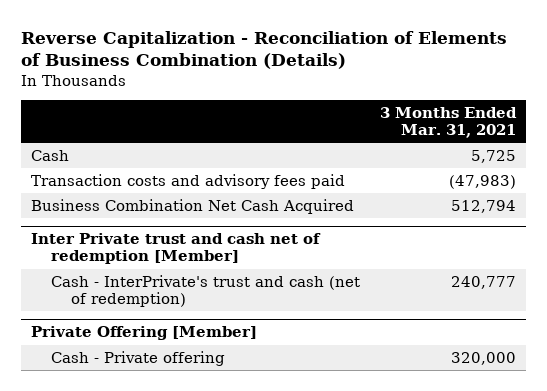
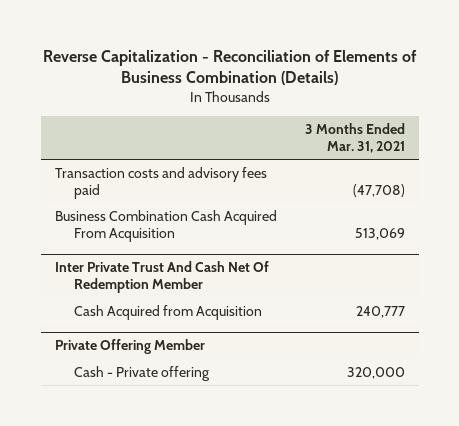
[31,149,70,161] Cash -> none
[448,174,516,189] (47,983) -> [352,183,405,197] (47,708)
[31,198,355,214] Business Combination Net Cash Acquired -> [54,209,277,242] Business Combination Cash Acquired From Acquisition
[450,199,516,213] 512,794 -> [354,227,405,240] 513,069
[31,233,322,265] Inter Private trust and cash net of redemption [Member] -> [54,261,269,294] Inter Private Trust And Cash Net Of Redemption Member
[50,274,360,307] Cash - InterPrivate's trust and cash (net of redemption) -> [73,304,262,320] Cash Acquired from Acquisition
[31,326,258,341] Private Offering [Member] -> [54,339,205,355] Private Offering Member

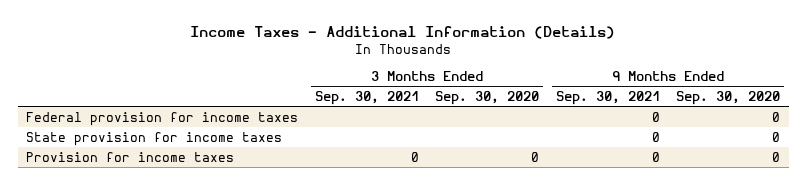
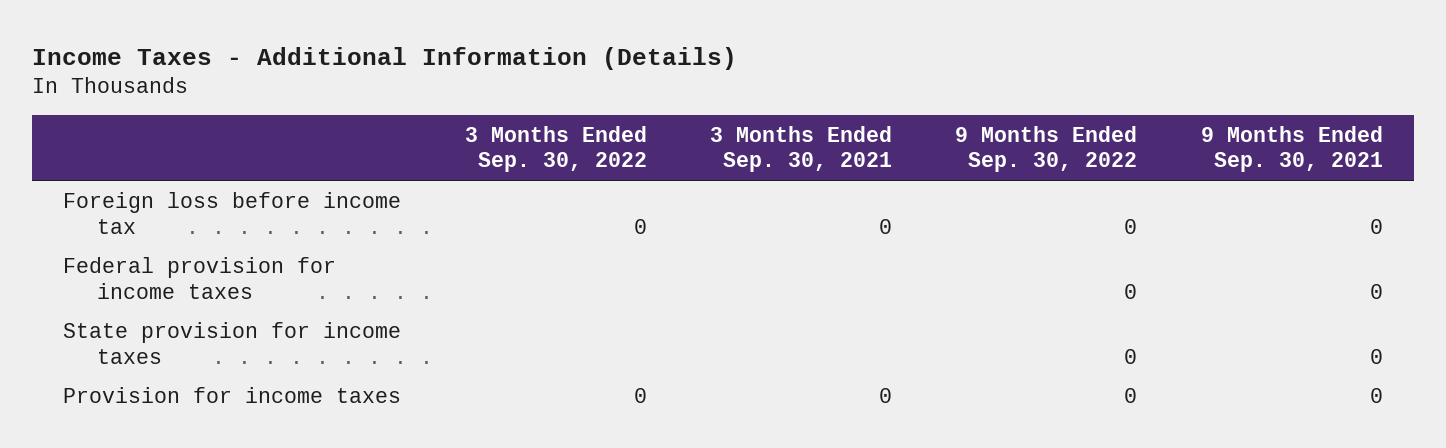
[435,90,540,105] Sep. 30, 2020 -> none
[676,90,781,105] Sep. 30, 2020 -> none
none -> [464,125,647,173] 3 Months Ended Sep. 30, 2022
none -> [955,125,1138,173] 9 Months Ended Sep. 30, 2022
none -> [63,191,402,234] Foreign loss before income tax

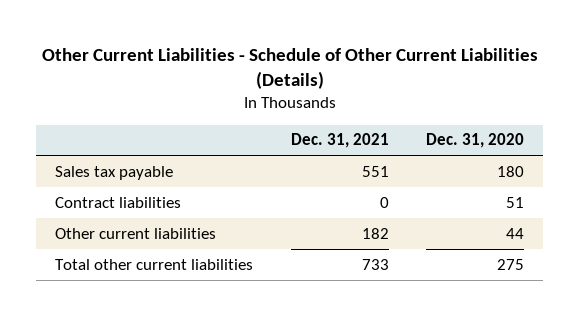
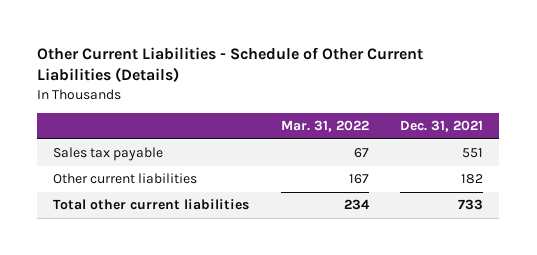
[426,133,525,149] Dec. 31, 2020 -> none
none -> [280,120,369,133] Mar. 31, 2022
[54,196,181,208] Contract liabilities -> none

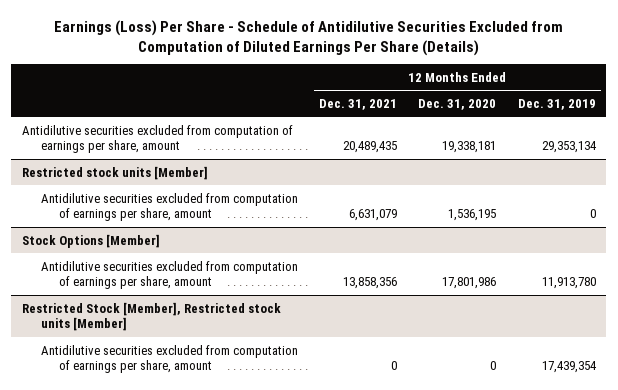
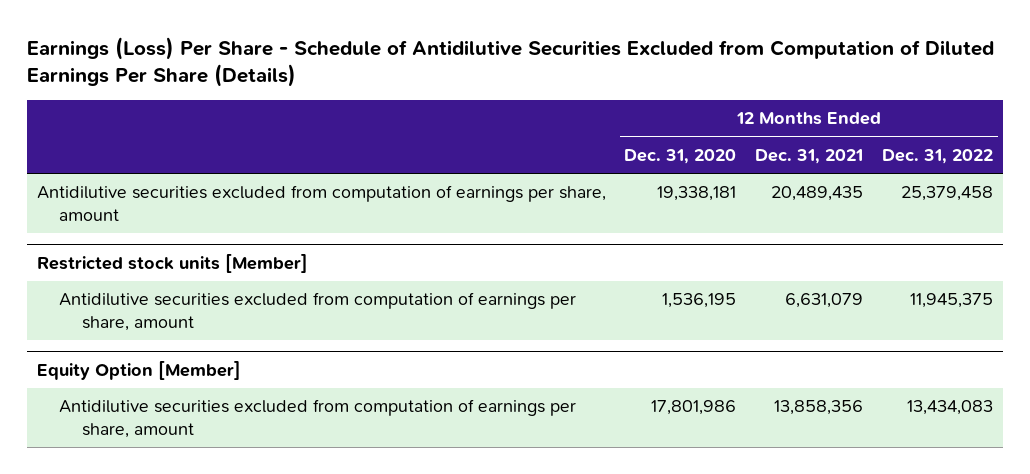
[517,98,596,110] Dec. 31, 2019 -> none
none -> [882,148,994,164] Dec. 31, 2022
[22,233,161,248] Stock Options [Member] -> [36,360,241,380] Equity Option [Member]
[22,301,282,332] Restricted Stock [Member], Restricted stock units [Member] -> none
[40,344,298,374] Antidilutive securities excluded from computation of earnings per share, amount -> none

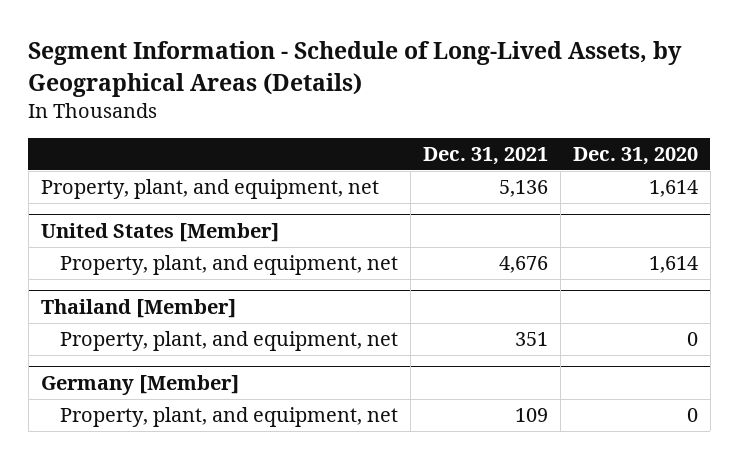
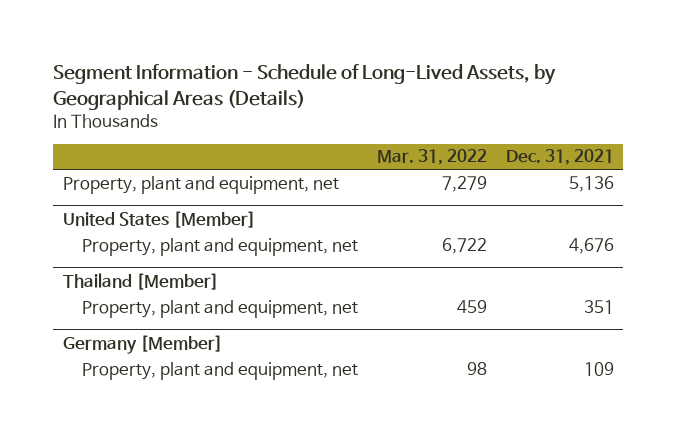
[572,147,698,166] Dec. 31, 2020 -> none
none -> [377,149,488,166] Mar. 31, 2022
[40,179,379,200] Property, plant, and equipment, net -> [62,175,339,194] Property, plant and equipment, net
[59,255,398,276] Property, plant, and equipment, net -> [82,237,359,256] Property, plant and equipment, net
[59,331,398,352] Property, plant, and equipment, net -> [82,299,359,318] Property, plant and equipment, net
[59,407,398,428] Property, plant, and equipment, net -> [82,361,359,380] Property, plant and equipment, net

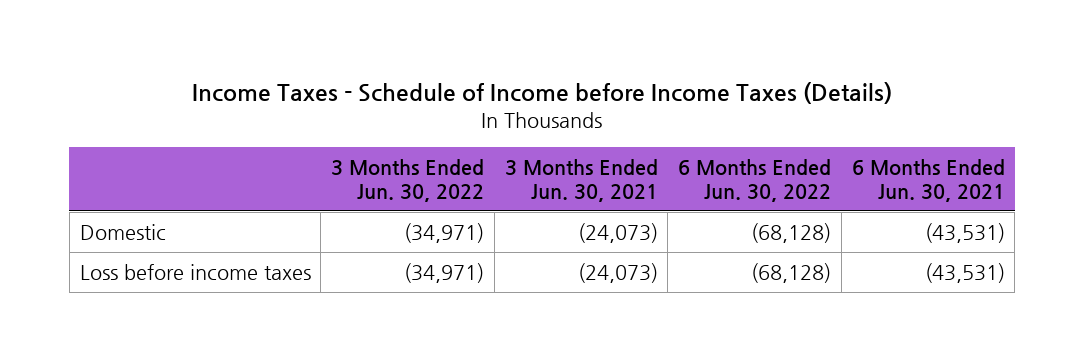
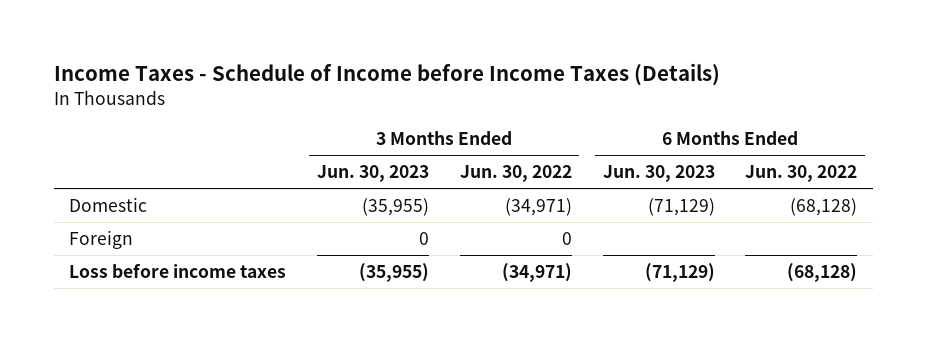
[504,158,658,202] 3 Months Ended Jun. 30, 2021 -> none
[851,158,1005,202] 6 Months Ended Jun. 30, 2021 -> none
none -> [316,165,429,183] Jun. 30, 2023
none -> [602,165,715,183] Jun. 30, 2023
none -> [69,229,134,249] Foreign

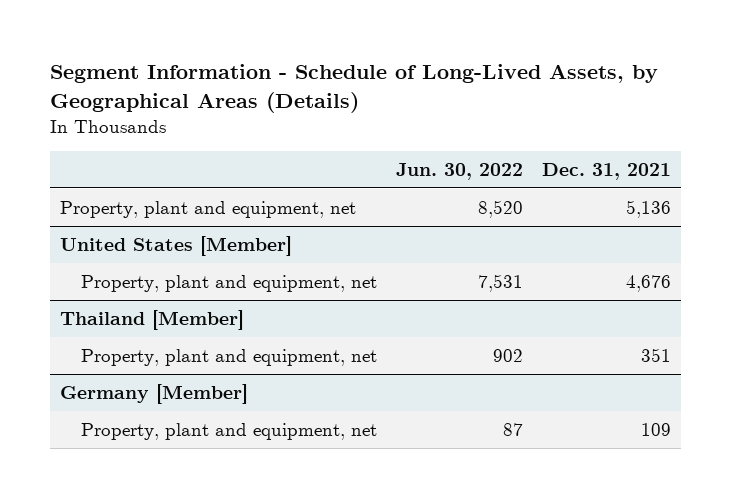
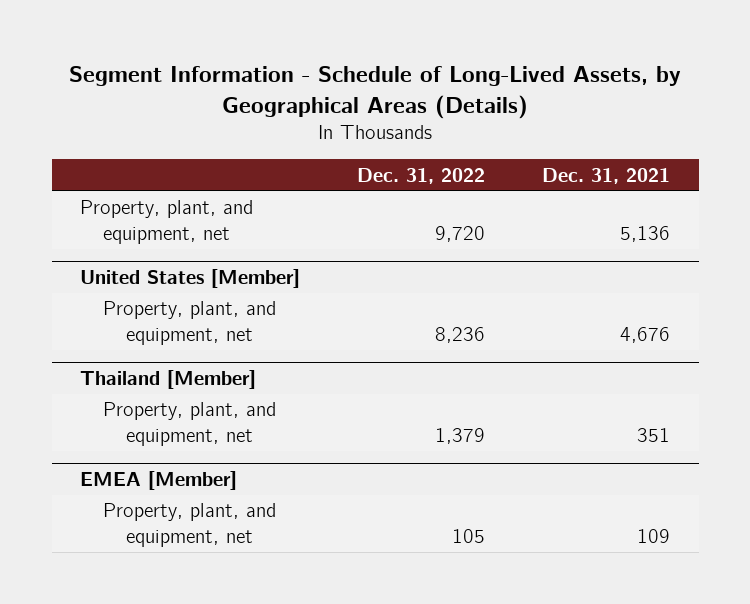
[396,162,524,180] Jun. 30, 2022 -> none
none -> [357,167,486,184] Dec. 31, 2022
[60,200,357,218] Property, plant and equipment, net -> [80,200,254,244] Property, plant, and equipment, net
[80,274,377,292] Property, plant and equipment, net -> [103,301,277,345] Property, plant, and equipment, net
[60,383,249,404] Germany [Member] -> none
[80,348,377,366] Property, plant and equipment, net -> [103,402,277,446] Property, plant, and equipment, net
none -> [80,471,238,491] EMEA [Member]
[80,422,377,440] Property, plant and equipment, net -> [103,503,277,547] Property, plant, and equipment, net

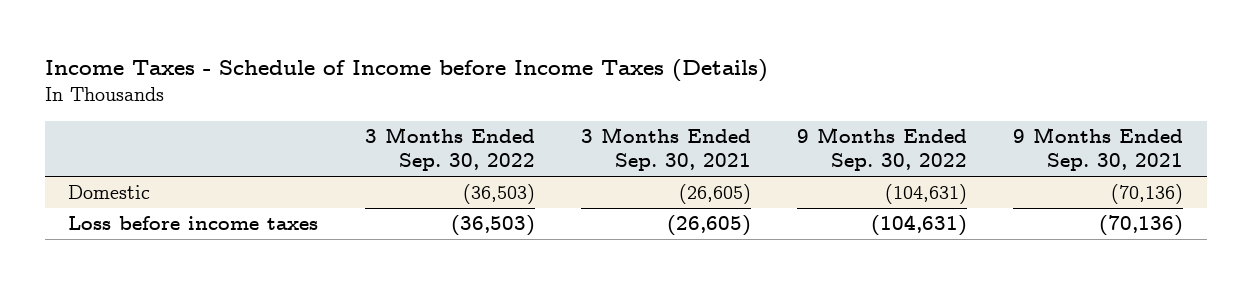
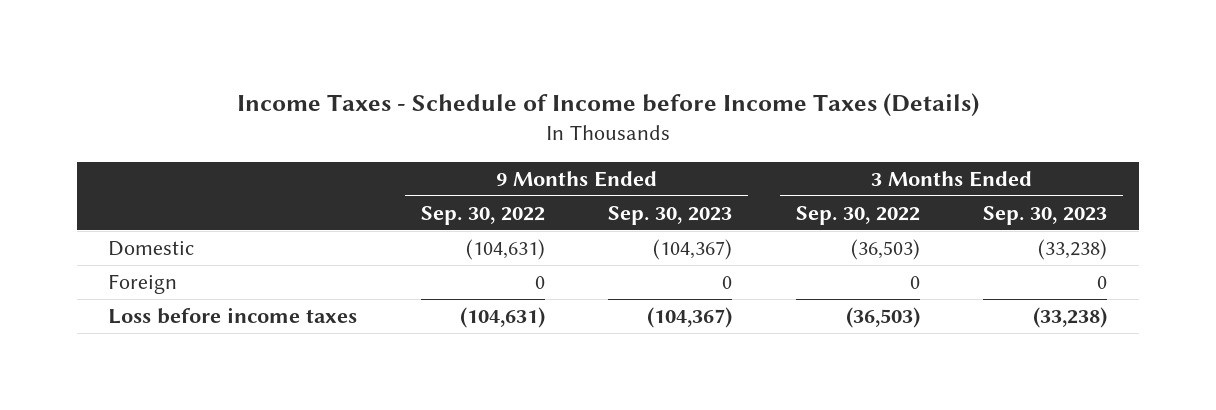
[580,126,751,172] 3 Months Ended Sep. 30, 2021 -> none
[1013,126,1184,172] 9 Months Ended Sep. 30, 2021 -> none
none -> [608,205,733,225] Sep. 30, 2023
none -> [983,205,1108,225] Sep. 30, 2023
none -> [108,273,178,294] Foreign

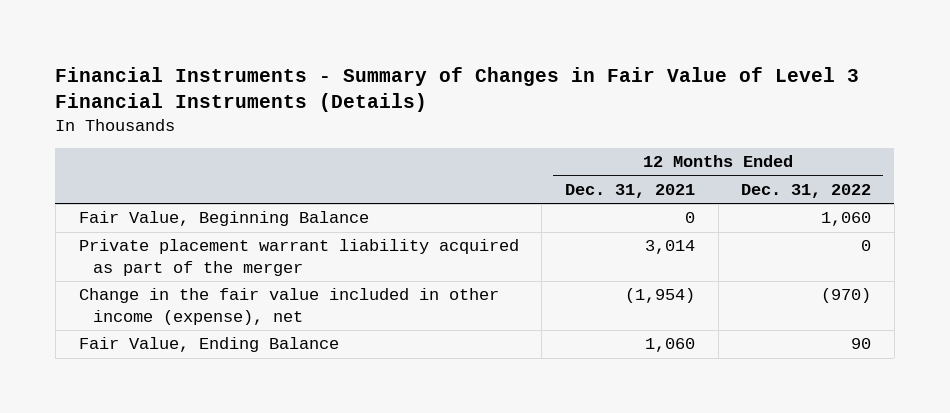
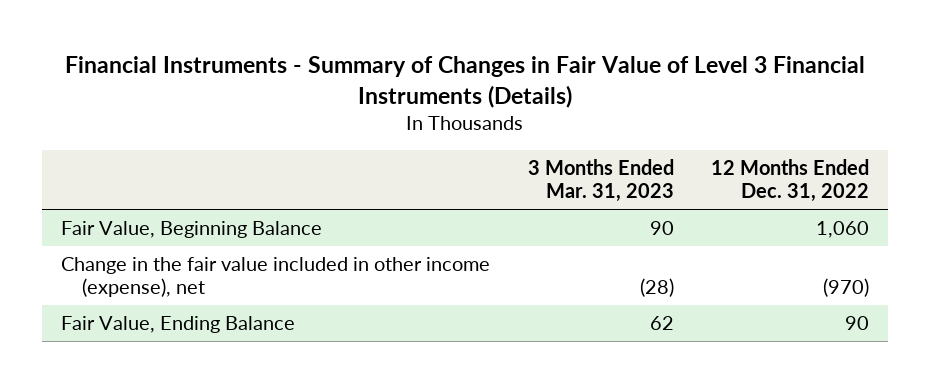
[564,183,695,198] Dec. 31, 2021 -> none
none -> [527,158,674,203] 3 Months Ended Mar. 31, 2023
[78,239,519,276] Private placement warrant liability acquired as part of the merger -> none

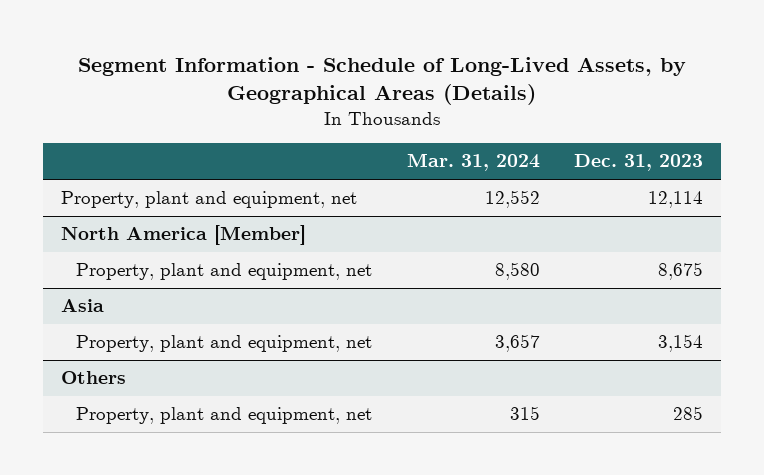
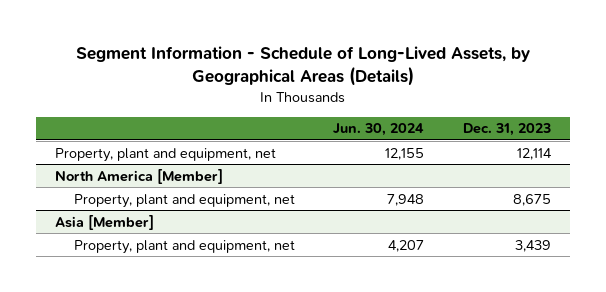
[406,153,540,172] Mar. 31, 2024 -> none
none -> [333,123,425,137] Jun. 30, 2024
[60,371,126,385] Others -> none
[75,407,372,425] Property, plant and equipment, net -> none
[60,299,104,313] Asia -> [55,214,155,230] Asia [Member]
[658,334,704,353] 3,154 -> [514,239,551,252] 3,439

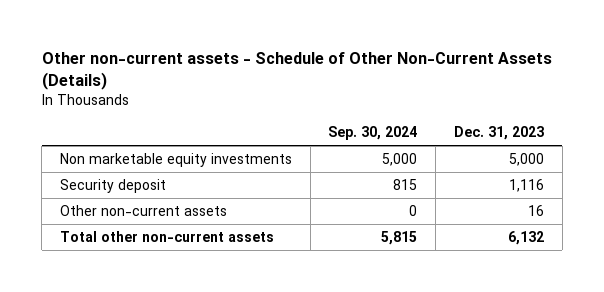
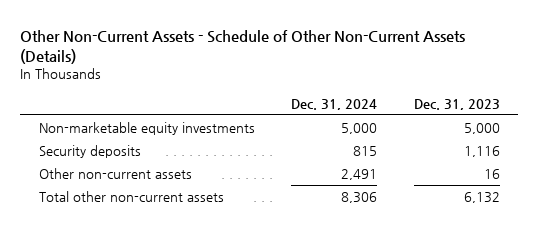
[41,51,552,90] Other non-current assets - Schedule of Other Non-Current Assets (Details) -> [20,29,466,64] Other Non-Current Assets - Schedule of Other Non-Current Assets (Details)
[328,125,418,140] Sep. 30, 2024 -> none
none -> [291,98,378,110] Dec. 31, 2024
[59,153,292,168] Non marketable equity investments -> [38,122,255,136] Non-marketable equity investments
[59,179,166,194] Security deposit -> [38,145,141,159] Security deposits

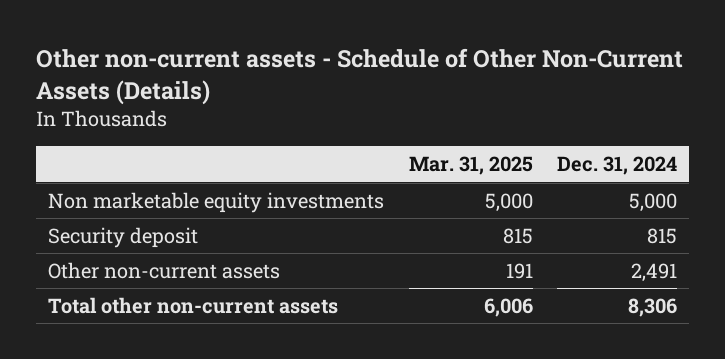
[20,29,466,64] Other Non-Current Assets - Schedule of Other Non-Current Assets (Details) -> [35,48,683,105] Other non-current assets - Schedule of Other Non-Current Assets (Details)
[413,98,500,110] Dec. 31, 2023 -> none
none -> [408,156,533,176] Mar. 31, 2025
[38,122,255,136] Non-marketable equity investments -> [48,191,385,213] Non marketable equity investments
[38,145,141,159] Security deposits -> [48,226,199,248] Security deposit

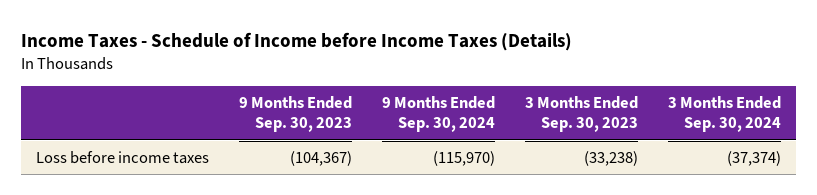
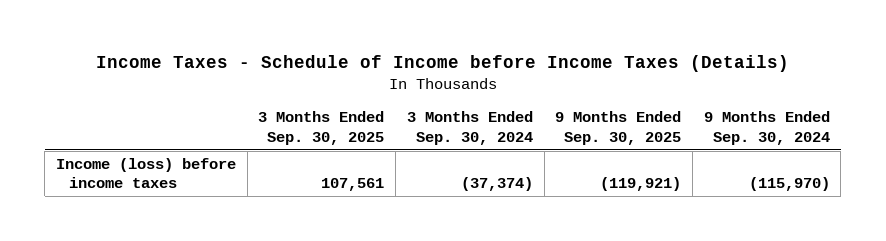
[239,95,353,133] 9 Months Ended Sep. 30, 2023 -> none
[524,95,638,133] 3 Months Ended Sep. 30, 2023 -> none
none -> [258,111,385,145] 3 Months Ended Sep. 30, 2025
none -> [555,111,682,145] 9 Months Ended Sep. 30, 2025
[36,151,210,165] Loss before income taxes -> [55,158,236,189] Income (loss) before income taxes

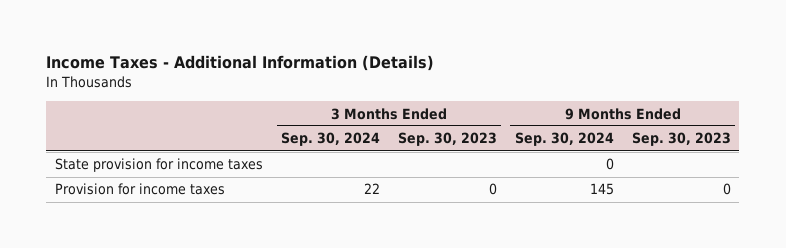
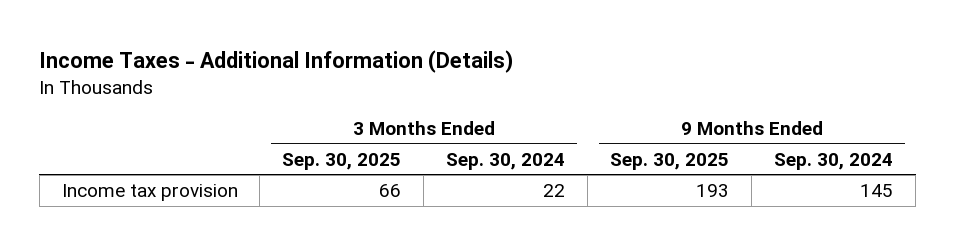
[397,132,497,147] Sep. 30, 2023 -> none
[631,132,731,147] Sep. 30, 2023 -> none
none -> [282,152,402,170] Sep. 30, 2025
none -> [610,152,730,170] Sep. 30, 2025
[55,158,264,173] State provision for income taxes -> none
[55,183,226,196] Provision for income taxes -> [61,184,238,202] Income tax provision

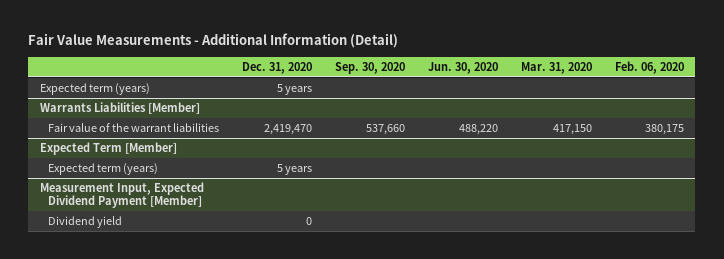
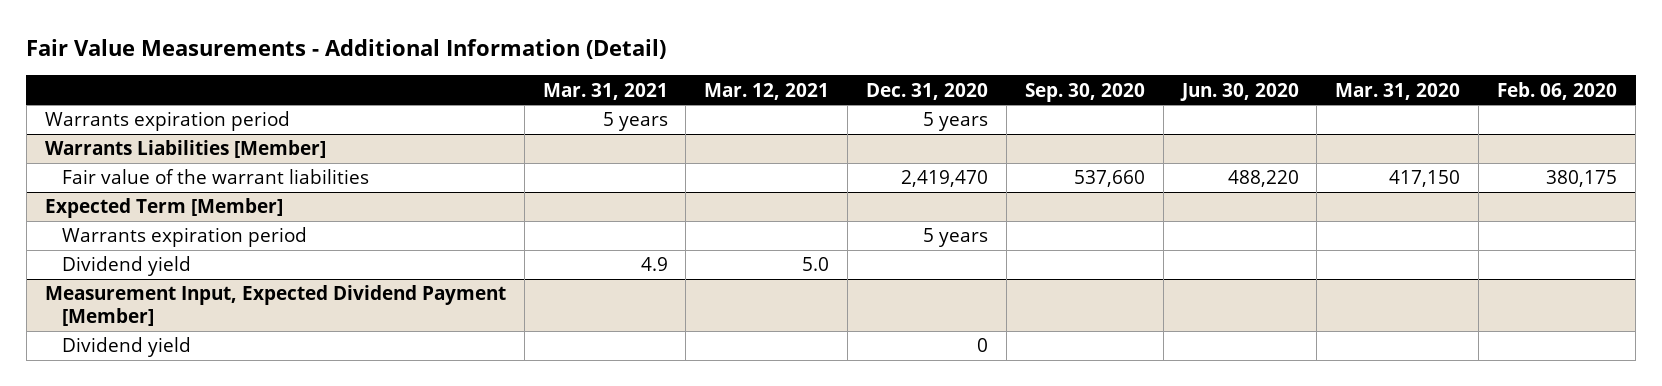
none -> [542,82,668,100] Mar. 31, 2021
none -> [704,82,830,100] Mar. 12, 2021
[39,83,150,96] Expected term (years) -> [44,111,290,132] Warrants expiration period
[47,163,158,176] Expected term (years) -> [62,227,308,248] Warrants expiration period
none -> [62,256,192,277] Dividend yield

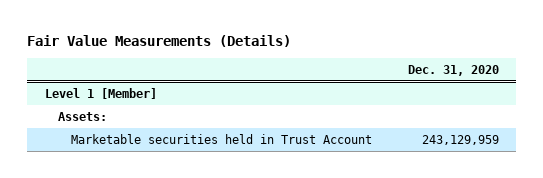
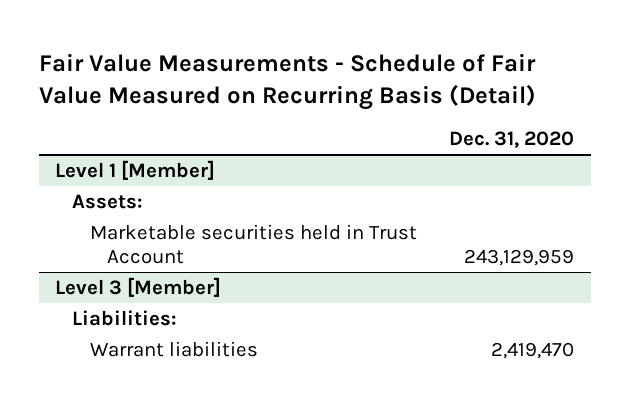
[27,34,292,47] Fair Value Measurements (Details) -> [38,52,536,110] Fair Value Measurements - Schedule of Fair Value Measured on Recurring Basis (Detail)
none -> [55,276,222,297] Level 3 [Member]
none -> [72,309,178,326] Liabilities:
none -> [89,340,258,357] Warrant liabilities

